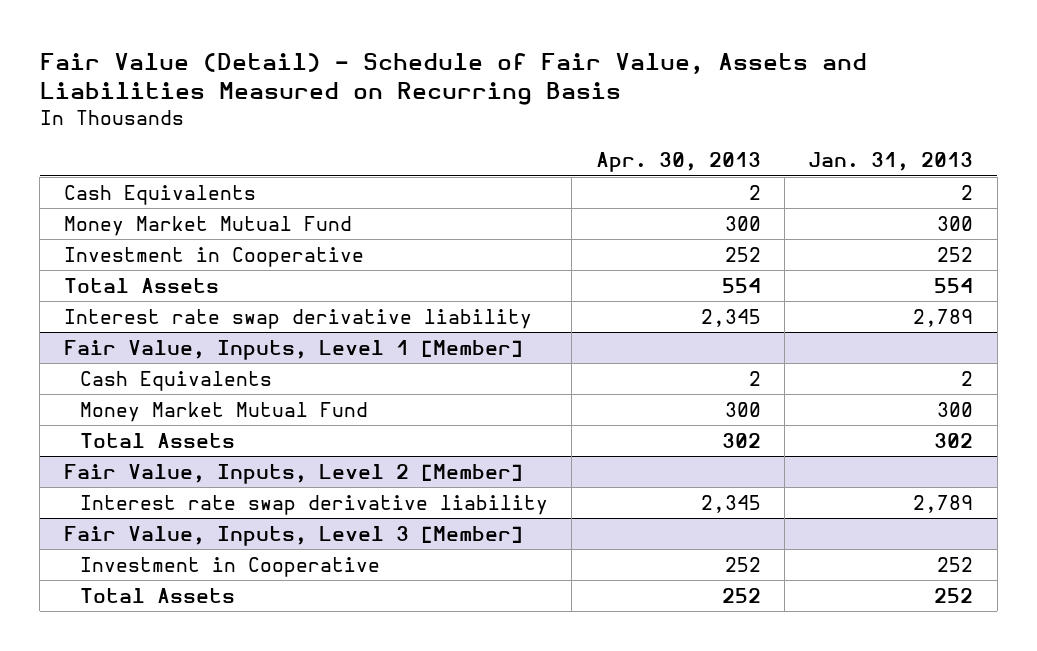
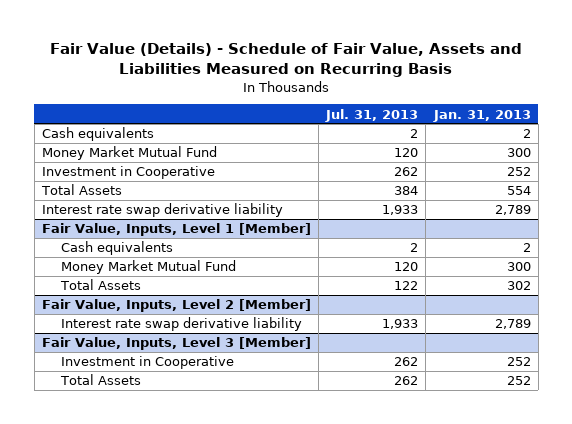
[39,52,867,106] Fair Value (Detail) - Schedule of Fair Value, Assets and Liabilities Measured on Recurring Basis -> [50,43,523,78] Fair Value (Details) - Schedule of Fair Value, Assets and Liabilities Measured on Recurring Basis
[595,152,761,173] Apr. 30, 2013 -> none
none -> [325,108,419,122] Jul. 31, 2013
[63,184,256,205] Cash Equivalents -> [41,127,154,142] Cash equivalents
[79,370,272,391] Cash Equivalents -> [60,241,173,256] Cash equivalents

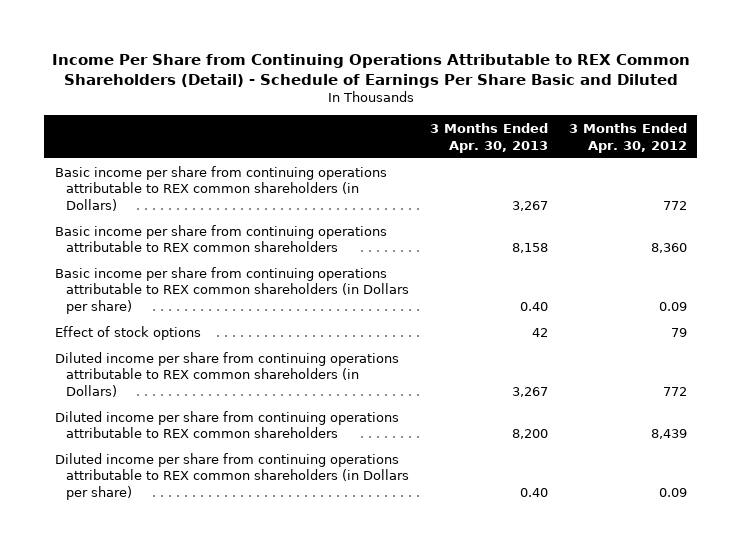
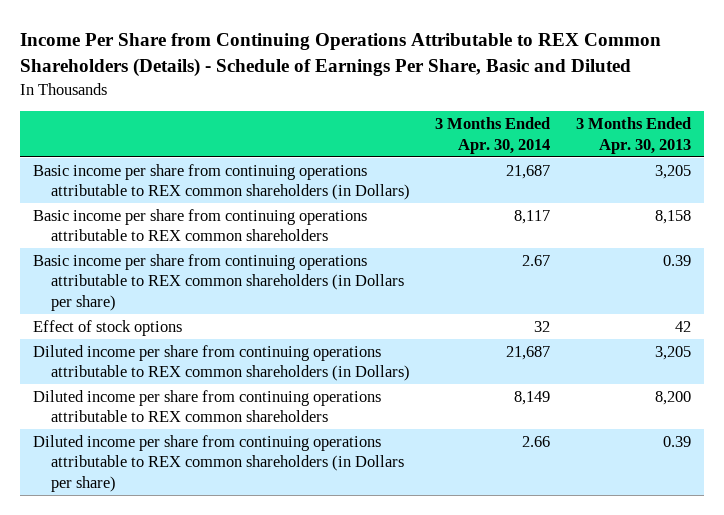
[51,53,690,88] Income Per Share from Continuing Operations Attributable to REX Common Shareholders (Detail) - Schedule of Earnings Per Share Basic and Diluted -> [20,33,662,78] Income Per Share from Continuing Operations Attributable to REX Common Shareholders (Details) - Schedule of Earnings Per Share, Basic and Diluted
[568,123,687,153] 3 Months Ended Apr. 30, 2012 -> none
none -> [435,117,551,154] 3 Months Ended Apr. 30, 2014
[512,200,549,211] 3,267 -> [655,165,692,180] 3,205
[520,301,549,311] 0.40 -> [663,255,692,267] 0.39
[512,386,549,397] 3,267 -> [655,346,692,361] 3,205
[520,487,549,497] 0.40 -> [663,436,692,448] 0.39

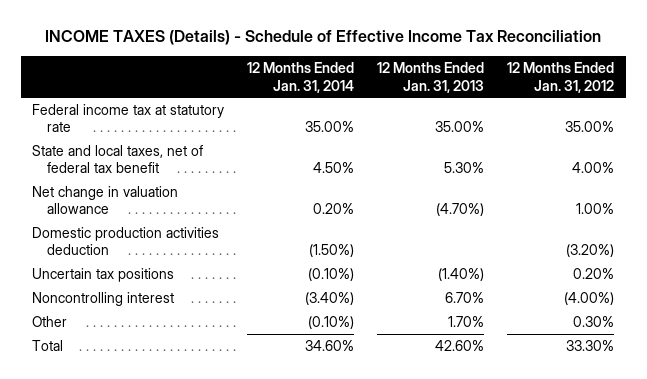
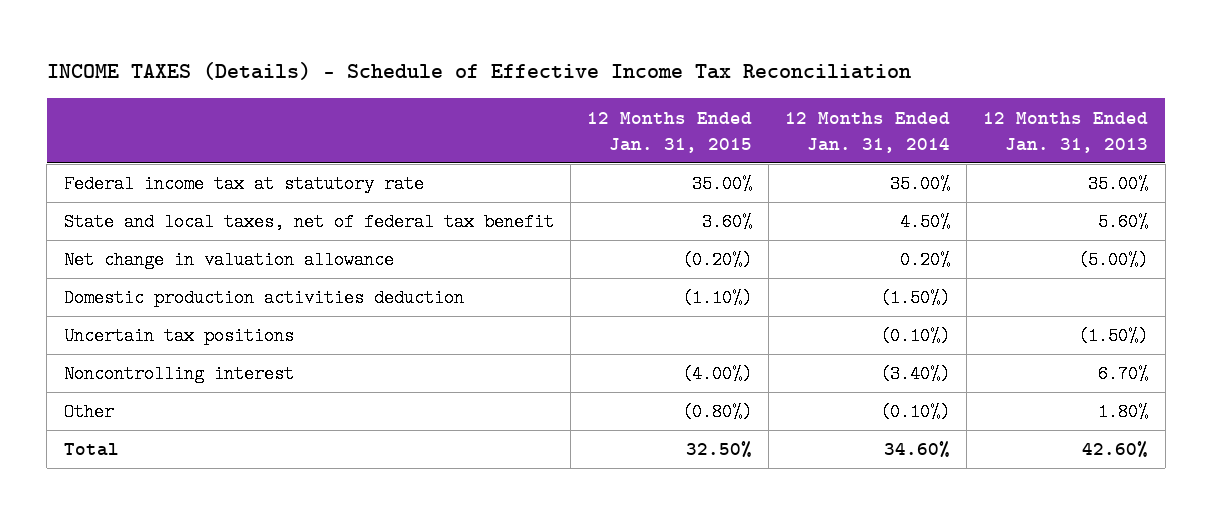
[507,62,615,93] 12 Months Ended Jan. 31, 2012 -> none
none -> [586,111,752,153] 12 Months Ended Jan. 31, 2015
[444,162,485,174] 5.30% -> [1098,213,1149,232] 5.60%
[436,203,485,217] (4.70%) -> [1078,251,1149,270] (5.00%)
[438,268,485,282] (1.40%) -> [1078,327,1149,346] (1.50%)
[448,316,485,328] 1.70% -> [1098,403,1149,422] 1.80%

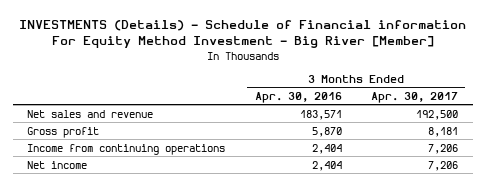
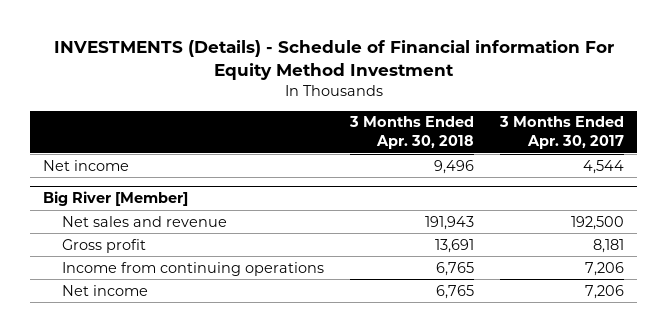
[18,19,466,49] INVESTMENTS (Details) - Schedule of Financial information For Equity Method Investment - Big River [Member] -> [53,40,614,81] INVESTMENTS (Details) - Schedule of Financial information For Equity Method Investment
[254,91,342,103] Apr. 30, 2016 -> none
none -> [348,116,474,150] 3 Months Ended Apr. 30, 2018
none -> [43,159,130,171] Net income
none -> [43,191,189,207] Big River [Member]

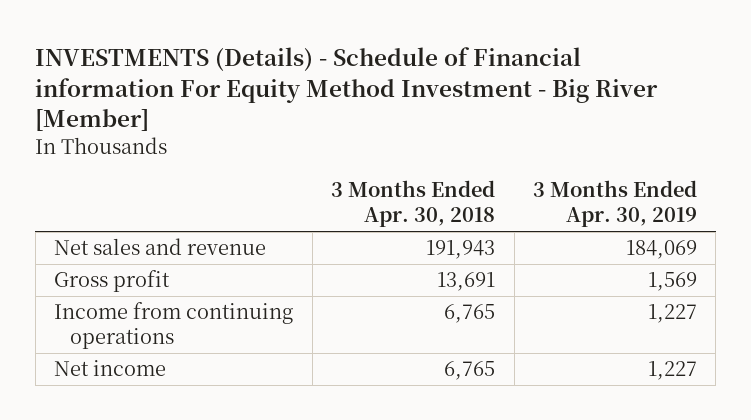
[53,40,614,81] INVESTMENTS (Details) - Schedule of Financial information For Equity Method Investment -> [35,47,659,132] INVESTMENTS (Details) - Schedule of Financial information For Equity Method Investment - Big River [Member]
[498,116,624,150] 3 Months Ended Apr. 30, 2017 -> none
none -> [533,180,698,228] 3 Months Ended Apr. 30, 2019
[43,159,130,171] Net income -> none
[43,191,189,207] Big River [Member] -> none

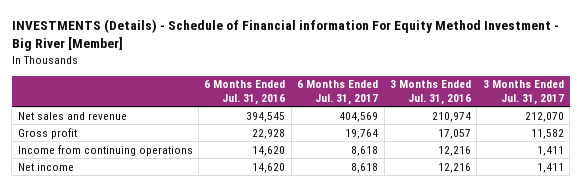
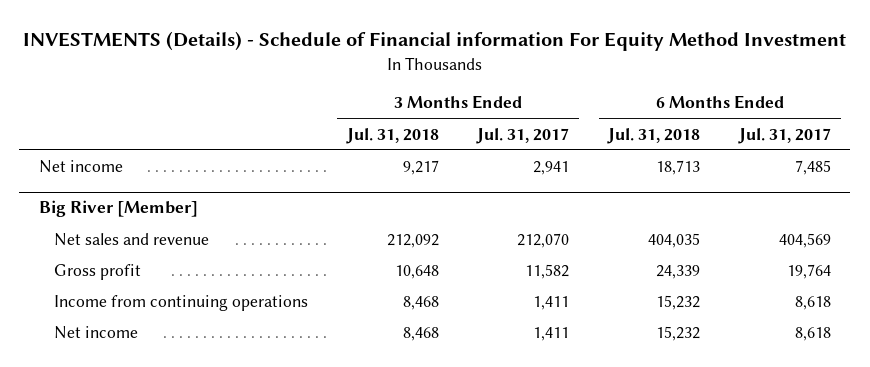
[11,18,559,52] INVESTMENTS (Details) - Schedule of Financial information For Equity Method Investment - Big River [Member] -> [22,31,846,52] INVESTMENTS (Details) - Schedule of Financial information For Equity Method Investment
[204,80,286,105] 6 Months Ended Jul. 31, 2016 -> none
[390,80,472,105] 3 Months Ended Jul. 31, 2016 -> none
none -> [345,127,439,144] Jul. 31, 2018
none -> [607,127,701,144] Jul. 31, 2018
none -> [38,160,123,174] Net income
none -> [38,200,198,218] Big River [Member]

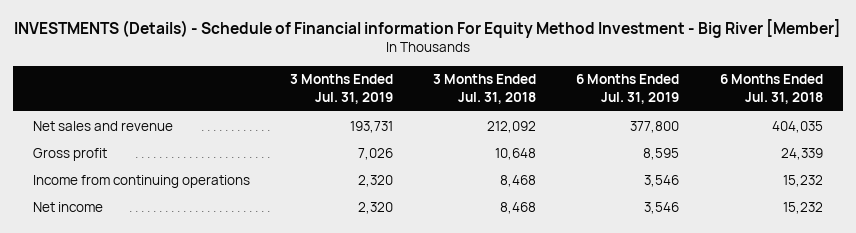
[22,31,846,52] INVESTMENTS (Details) - Schedule of Financial information For Equity Method Investment -> [13,19,841,39] INVESTMENTS (Details) - Schedule of Financial information For Equity Method Investment - Big River [Member]
[476,127,570,144] Jul. 31, 2017 -> none
[738,127,832,144] Jul. 31, 2017 -> none
none -> [290,74,394,104] 3 Months Ended Jul. 31, 2019
none -> [576,74,680,104] 6 Months Ended Jul. 31, 2019
[38,160,123,174] Net income -> none
[38,200,198,218] Big River [Member] -> none

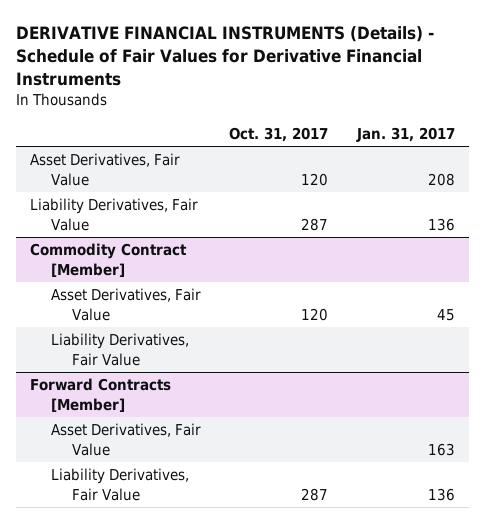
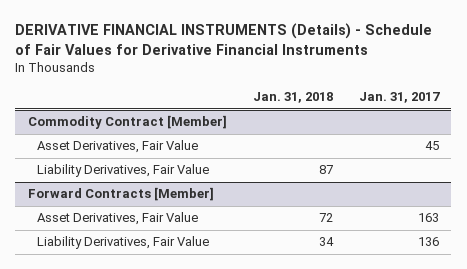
[229,126,329,142] Oct. 31, 2017 -> none
none -> [252,92,333,104] Jan. 31, 2018
[29,153,180,186] Asset Derivatives, Fair Value -> none
[29,198,198,231] Liability Derivatives, Fair Value -> none

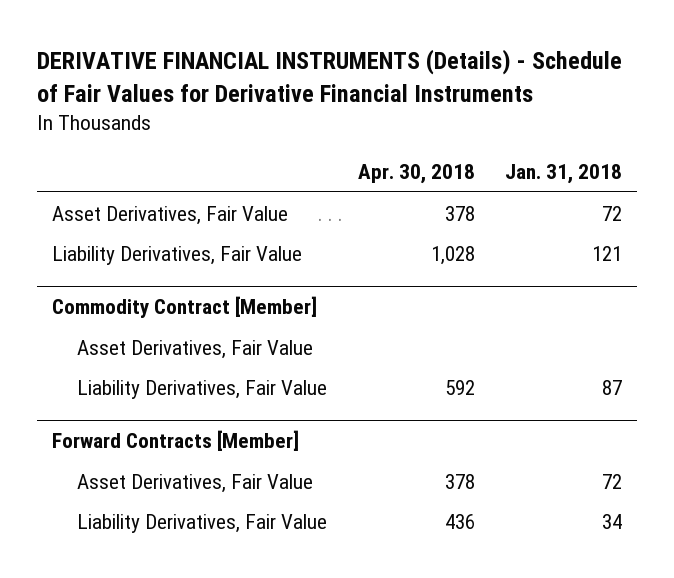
[358,92,440,104] Jan. 31, 2017 -> none
none -> [357,163,475,184] Apr. 30, 2018
none -> [51,205,288,225] Asset Derivatives, Fair Value
none -> [51,245,302,265] Liability Derivatives, Fair Value

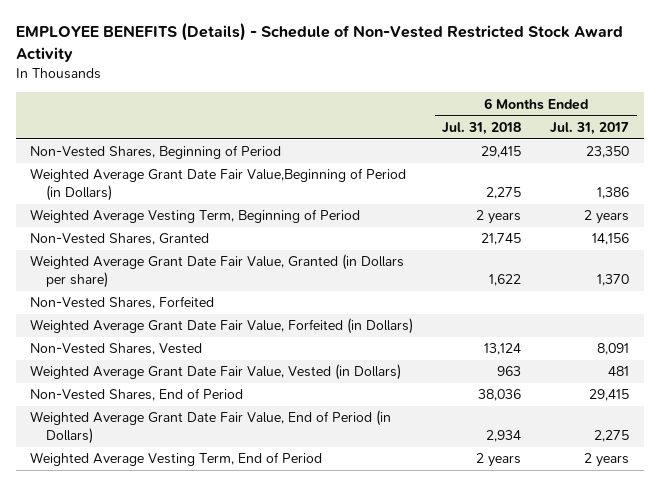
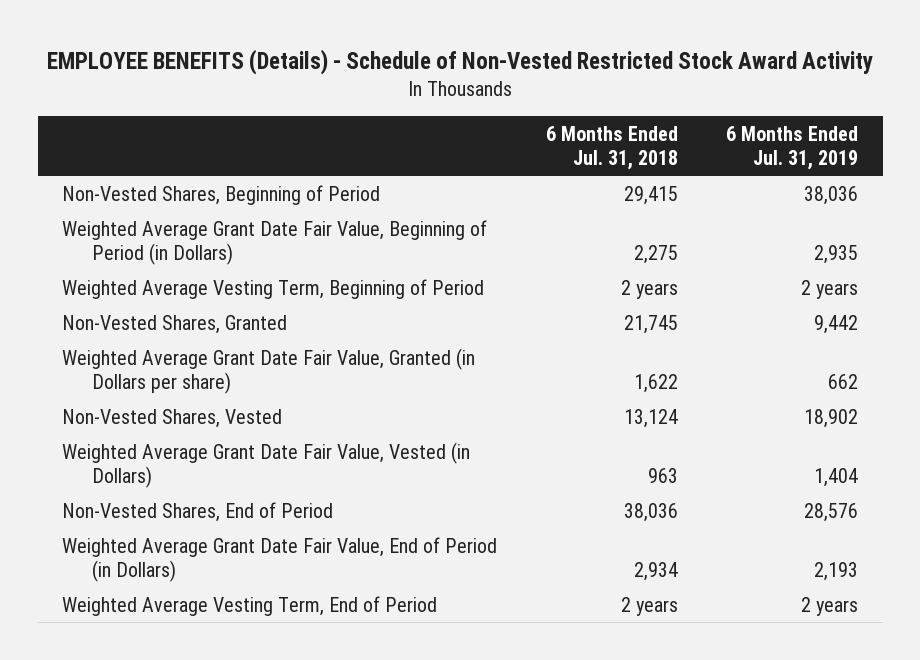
[550,121,630,135] Jul. 31, 2017 -> none
none -> [726,125,859,171] 6 Months Ended Jul. 31, 2019
[30,168,407,202] Weighted Average Grant Date Fair Value,Beginning of Period (in Dollars) -> [61,219,487,265] Weighted Average Grant Date Fair Value, Beginning of Period (in Dollars)
[30,296,215,310] Non-Vested Shares, Forfeited -> none
[30,318,414,335] Weighted Average Grant Date Fair Value, Forfeited (in Dollars) -> none

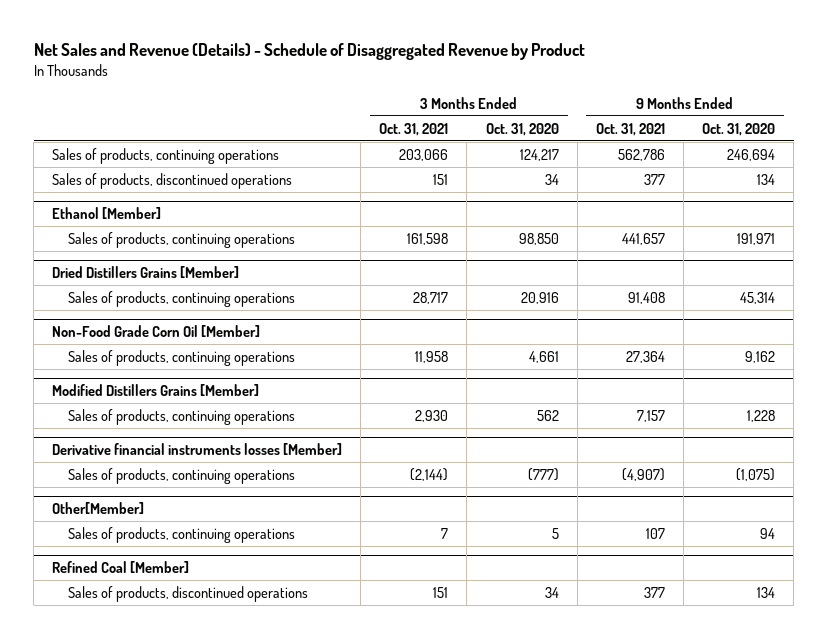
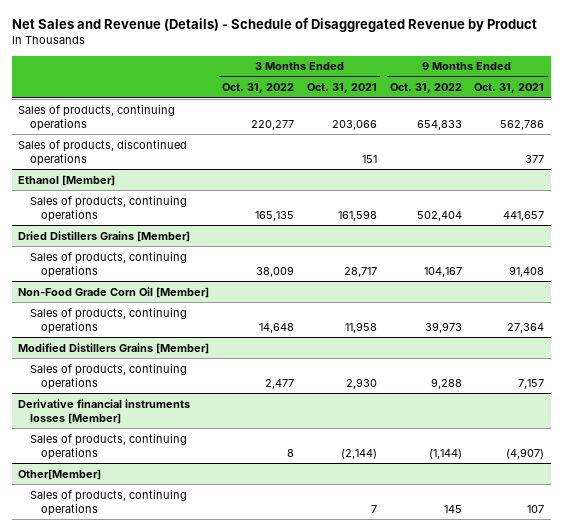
[485,122,559,136] Oct. 31, 2020 -> none
[701,122,775,136] Oct. 31, 2020 -> none
none -> [222,83,295,94] Oct. 31, 2022
none -> [389,83,462,94] Oct. 31, 2022
[52,561,190,574] Refined Coal [Member] -> none
[67,585,308,602] Sales of products, discontinued operations -> none

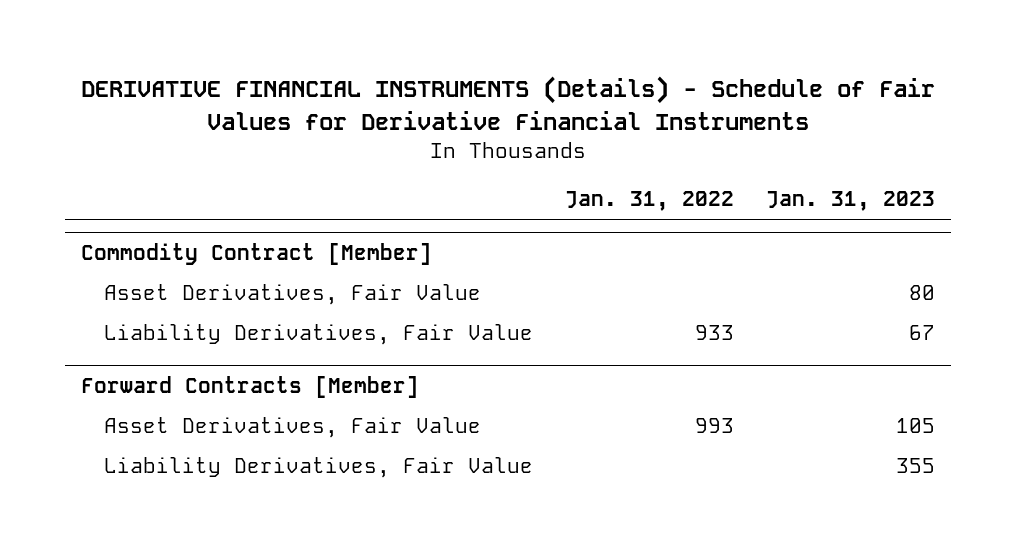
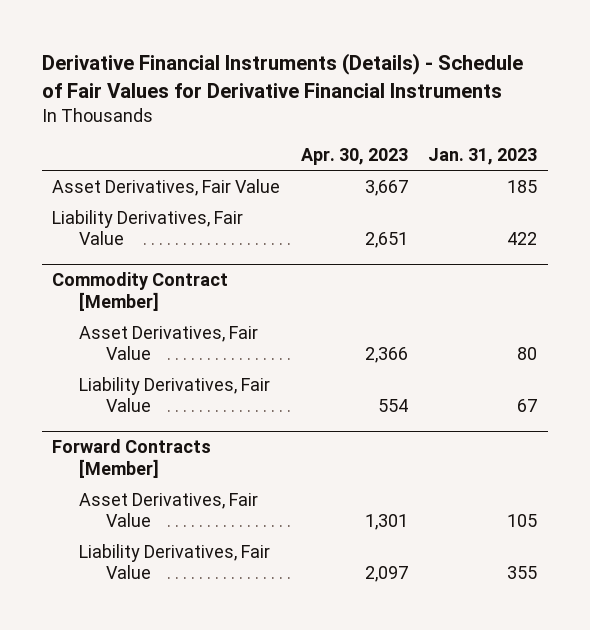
[80,76,935,130] DERIVATIVE FINANCIAL INSTRUMENTS (Details) - Schedule of Fair Values for Derivative Financial Instruments -> [42,52,524,98] Derivative Financial Instruments (Details) - Schedule of Fair Values for Derivative Financial Instruments
[565,191,735,212] Jan. 31, 2022 -> none
none -> [300,148,408,166] Apr. 30, 2023
none -> [52,178,281,196] Asset Derivatives, Fair Value
none -> [52,209,244,246] Liability Derivatives, Fair Value

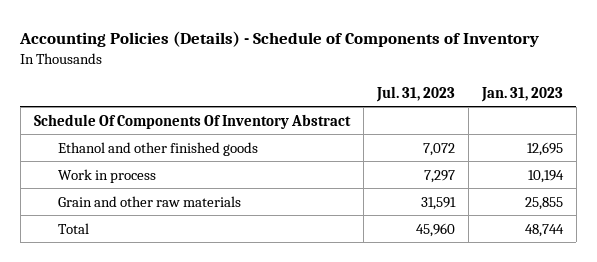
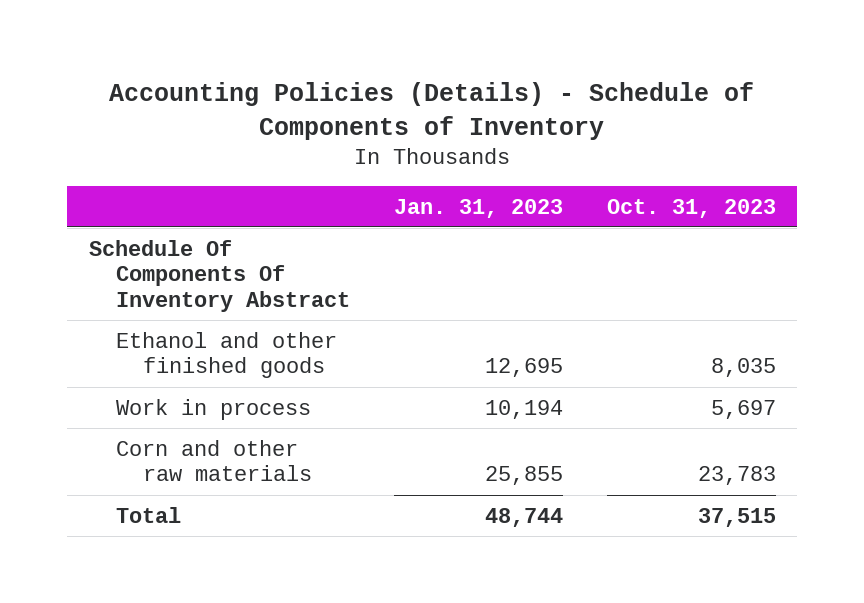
[375,85,455,102] Jul. 31, 2023 -> none
none -> [606,198,776,218] Oct. 31, 2023
[57,195,241,207] Grain and other raw materials -> [115,439,312,482] Corn and other raw materials

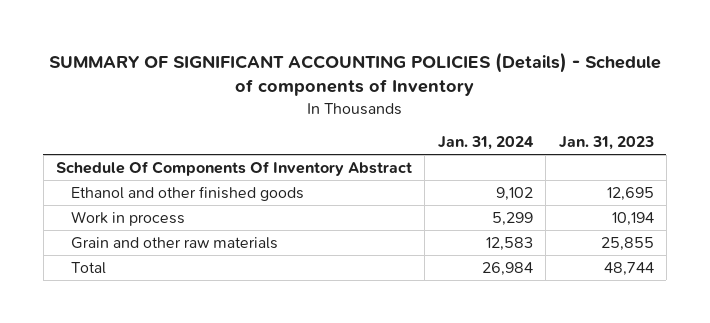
[109,81,755,140] Accounting Policies (Details) - Schedule of Components of Inventory -> [48,51,661,97] SUMMARY OF SIGNIFICANT ACCOUNTING POLICIES (Details) - Schedule of components of Inventory
[606,198,776,218] Oct. 31, 2023 -> none
none -> [437,136,534,151] Jan. 31, 2024
[115,439,312,482] Corn and other raw materials -> [70,236,278,249] Grain and other raw materials

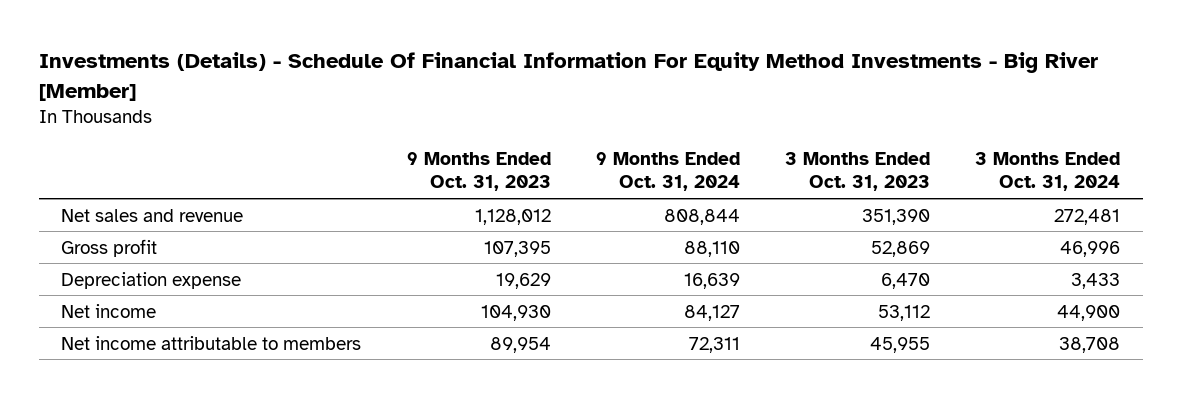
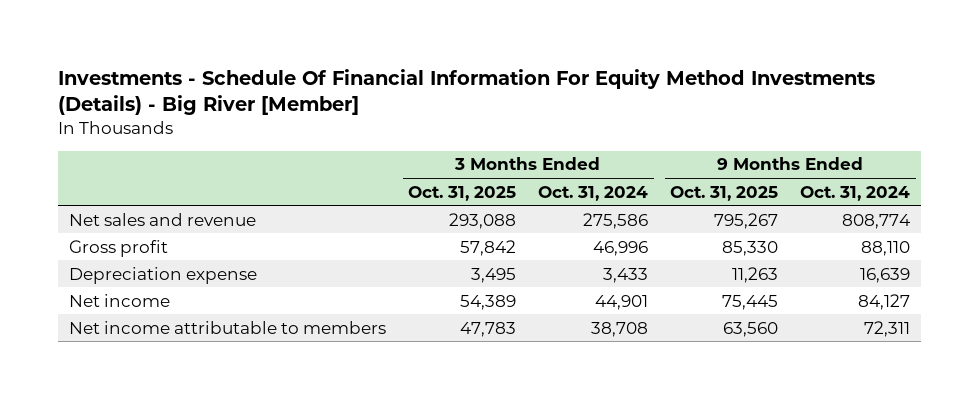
[38,52,1098,101] Investments (Details) - Schedule Of Financial Information For Equity Method Investments - Big River [Member] -> [58,68,876,115] Investments - Schedule Of Financial Information For Equity Method Investments (Details) - Big River [Member]
[406,151,551,192] 9 Months Ended Oct. 31, 2023 -> none
[785,151,931,192] 3 Months Ended Oct. 31, 2023 -> none
none -> [408,185,517,201] Oct. 31, 2025
none -> [670,185,779,201] Oct. 31, 2025
[663,208,740,225] 808,844 -> [842,213,911,229] 808,774
[1054,208,1121,225] 272,481 -> [583,212,649,229] 275,586
[1057,304,1121,321] 44,900 -> [595,294,649,310] 44,901

